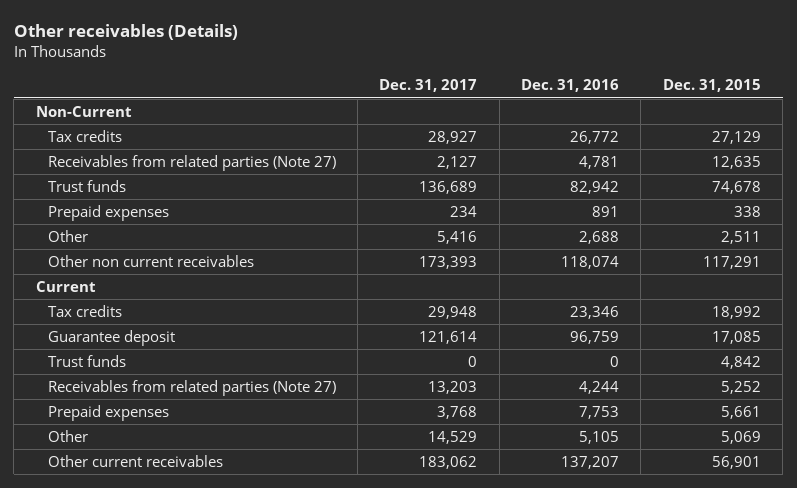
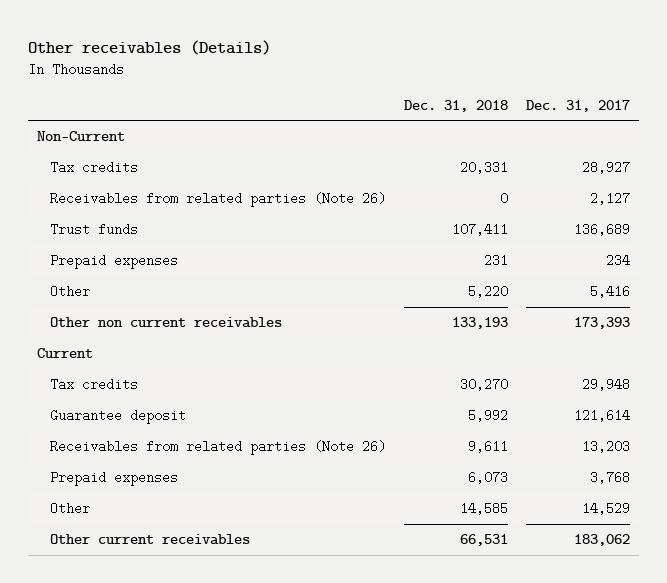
[521,79,620,93] Dec. 31, 2016 -> none
[662,79,761,93] Dec. 31, 2015 -> none
none -> [403,99,508,112] Dec. 31, 2018
[47,154,336,171] Receivables from related parties (Note 27) -> [49,192,386,208] Receivables from related parties (Note 26)
[47,354,126,367] Trust funds -> none
[47,379,336,396] Receivables from related parties (Note 27) -> [49,440,386,456] Receivables from related parties (Note 26)

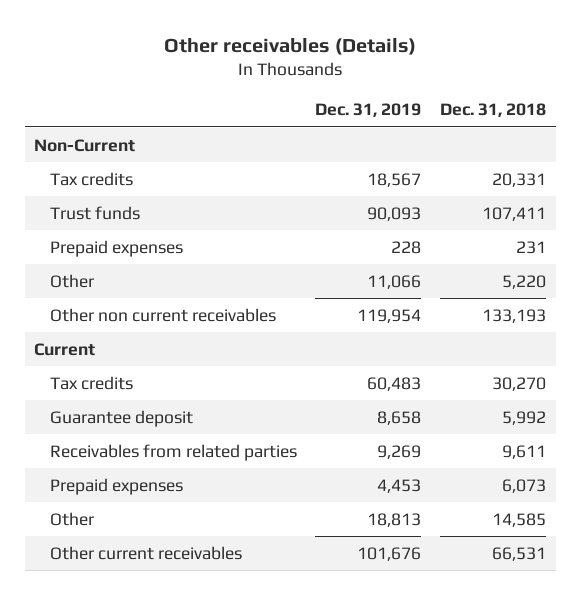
[525,99,630,112] Dec. 31, 2017 -> none
none -> [315,103,422,118] Dec. 31, 2019
[49,192,386,208] Receivables from related parties (Note 26) -> none
[49,440,386,456] Receivables from related parties (Note 26) -> [49,443,297,461] Receivables from related parties

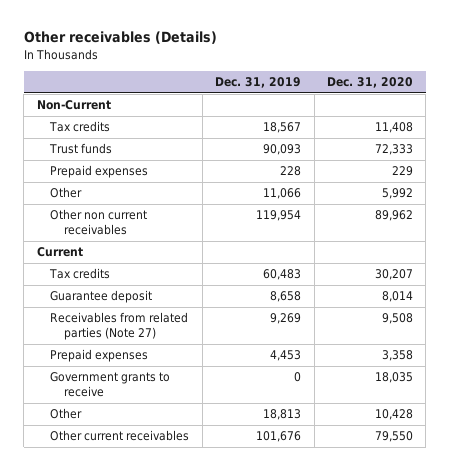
[440,103,547,118] Dec. 31, 2018 -> none
none -> [327,77,414,89] Dec. 31, 2020
[49,443,297,461] Receivables from related parties -> [50,312,189,341] Receivables from related parties (Note 27)
none -> [50,372,171,398] Government grants to receive

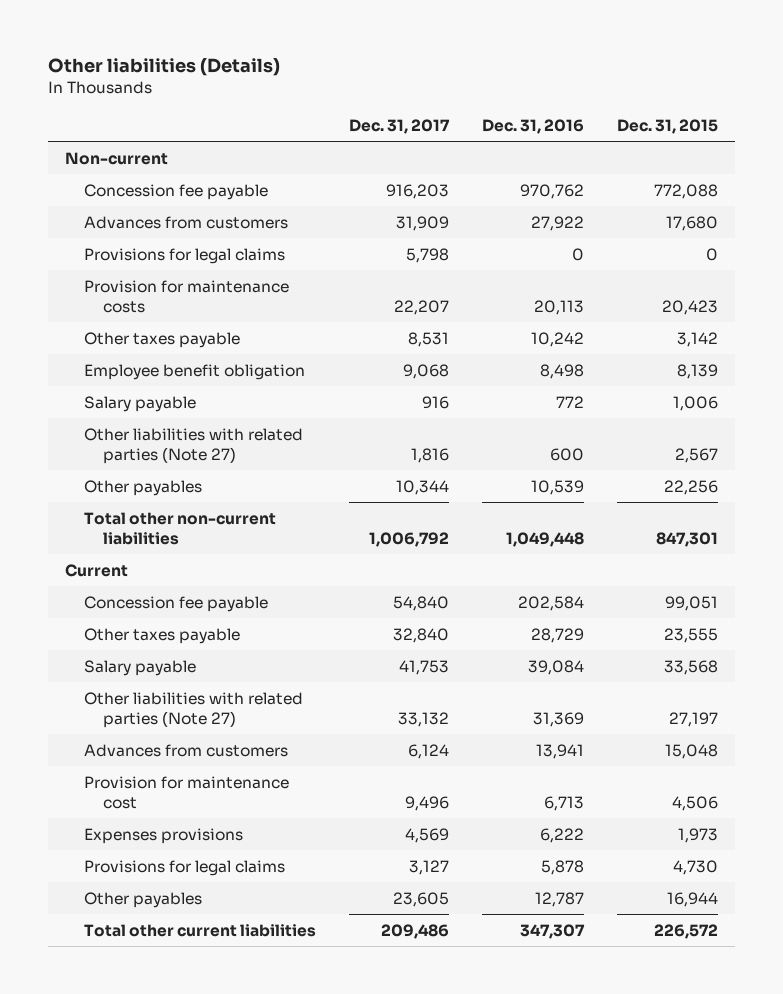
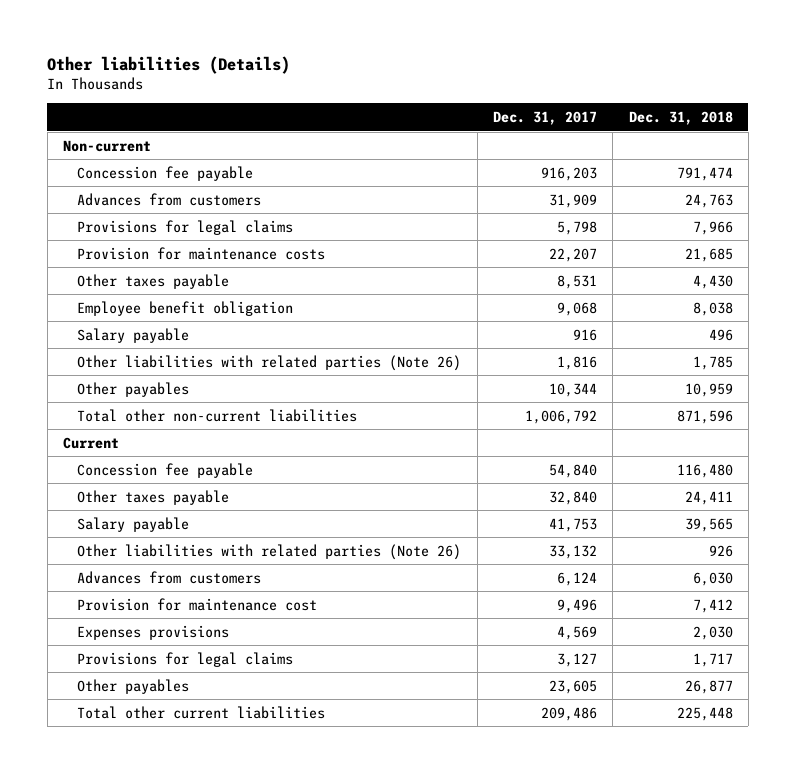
[481,118,584,134] Dec. 31, 2016 -> none
[617,118,719,134] Dec. 31, 2015 -> none
none -> [628,111,733,126] Dec. 31, 2018
[83,427,303,464] Other liabilities with related parties (Note 27) -> [77,354,462,371] Other liabilities with related parties (Note 26)
[83,691,303,728] Other liabilities with related parties (Note 27) -> [77,543,462,560] Other liabilities with related parties (Note 26)

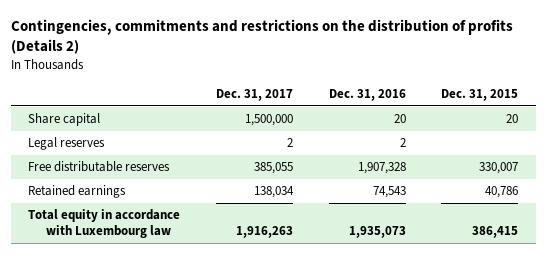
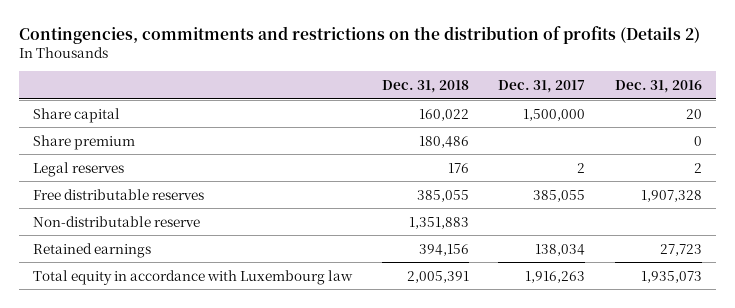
[441,89,519,102] Dec. 31, 2015 -> none
none -> [381,79,469,93] Dec. 31, 2018
none -> [33,134,136,150] Share premium
none -> [33,215,201,227] Non-distributable reserve
[372,186,406,199] 74,543 -> [659,243,702,256] 27,723

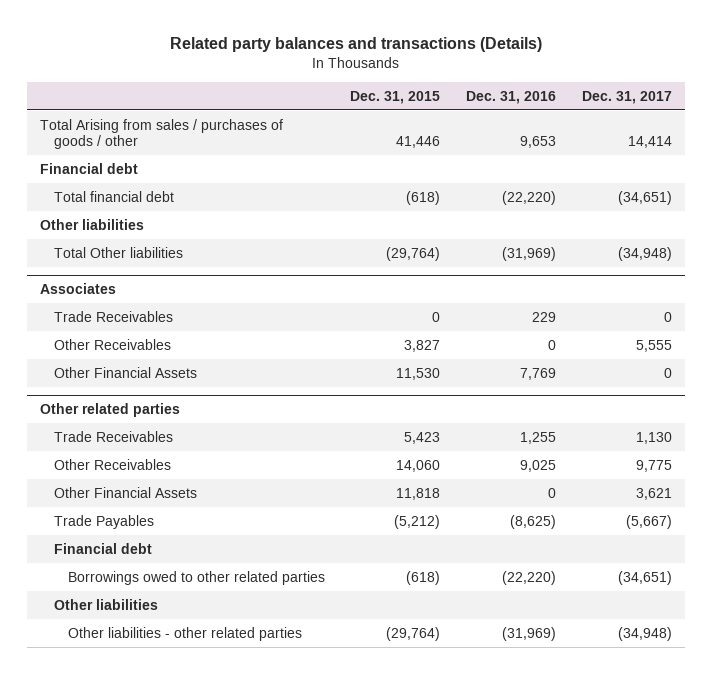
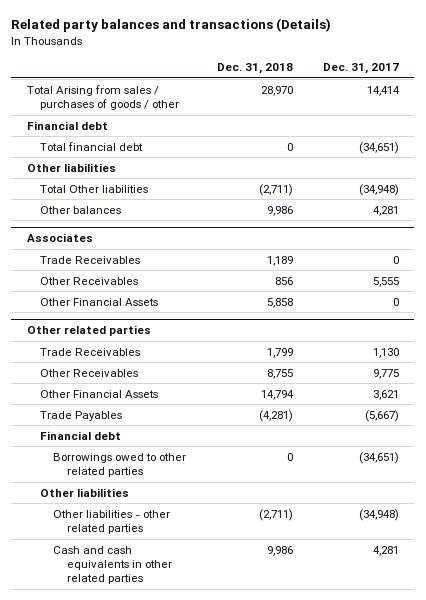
[350,90,441,104] Dec. 31, 2015 -> none
[466,90,557,104] Dec. 31, 2016 -> none
none -> [216,63,293,75] Dec. 31, 2018
none -> [39,205,121,214] Other balances
none -> [53,545,172,585] Cash and cash equivalents in other related parties

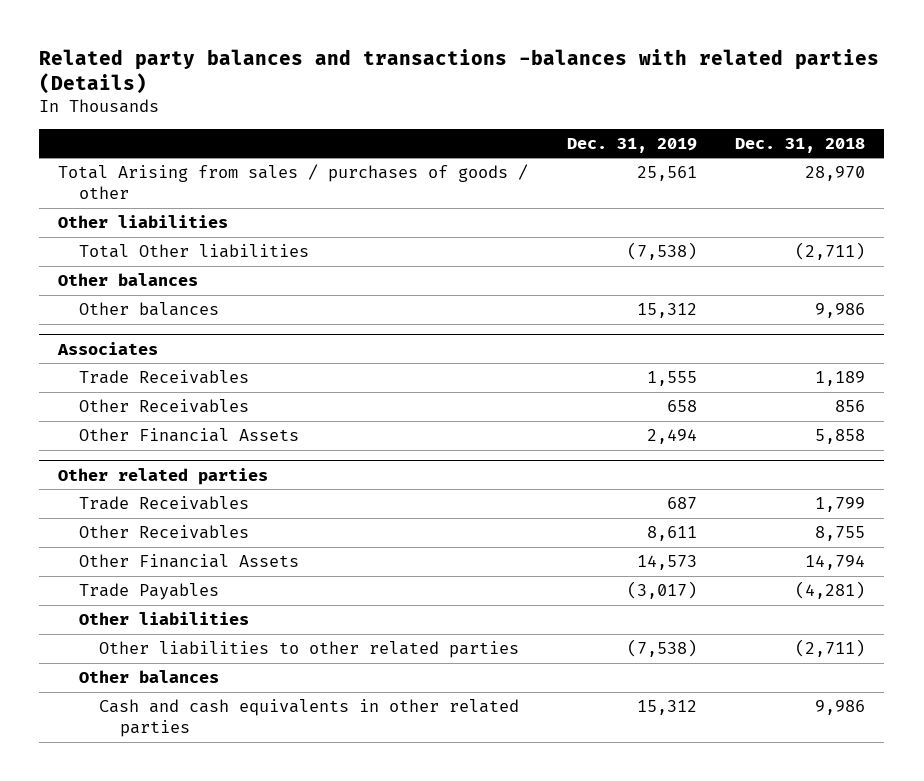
[11,18,332,33] Related party balances and transactions (Details) -> [39,48,880,95] Related party balances and transactions -balances with related parties (Details)
[323,63,400,75] Dec. 31, 2017 -> none
none -> [566,137,697,153] Dec. 31, 2019
[26,120,108,130] Financial debt -> none
[39,141,143,151] Total financial debt -> none
none -> [58,273,199,287] Other balances
[39,430,121,440] Financial debt -> none
[53,452,187,478] Borrowings owed to other related parties -> none
[53,509,171,535] Other liabilities - other related parties -> [99,641,520,659] Other liabilities to other related parties
none -> [78,670,219,684] Other balances

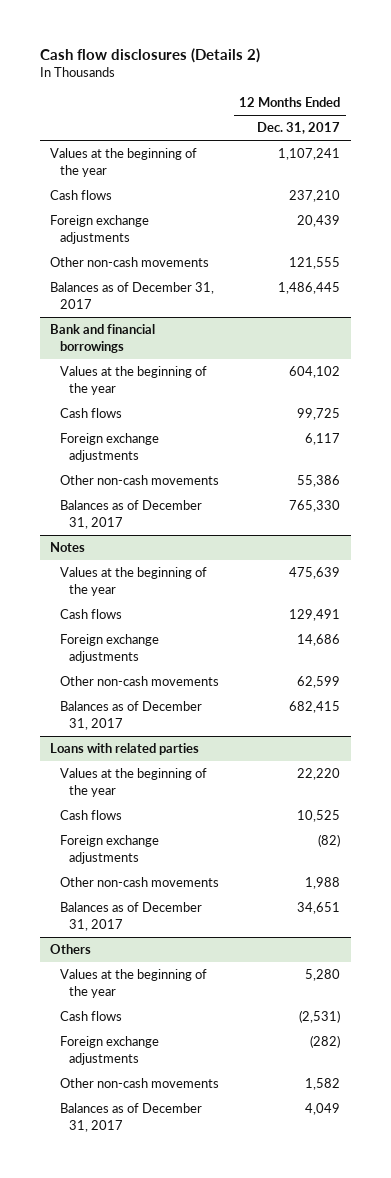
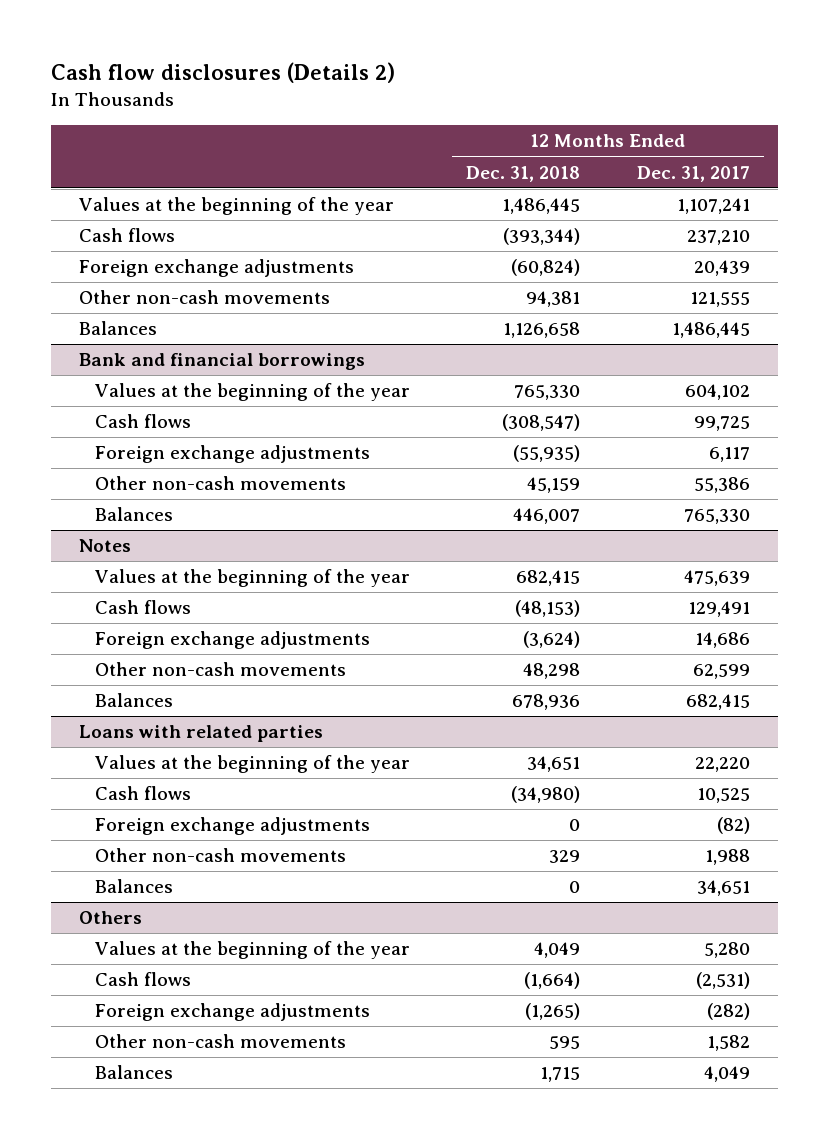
none -> [466,165,581,182] Dec. 31, 2018
[50,282,215,309] Balances as of December 31, 2017 -> [79,321,158,336] Balances
[59,500,202,529] Balances as of December 31, 2017 -> [94,507,173,522] Balances
[59,701,202,730] Balances as of December 31, 2017 -> [94,693,173,708] Balances
[59,902,202,931] Balances as of December 31, 2017 -> [94,879,173,894] Balances
[59,1103,202,1132] Balances as of December 31, 2017 -> [94,1065,173,1080] Balances

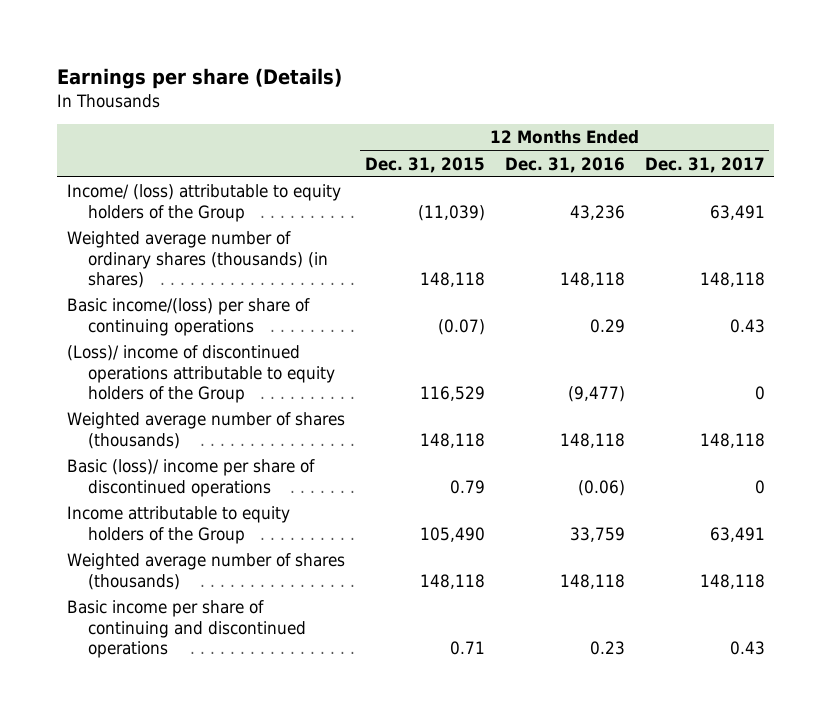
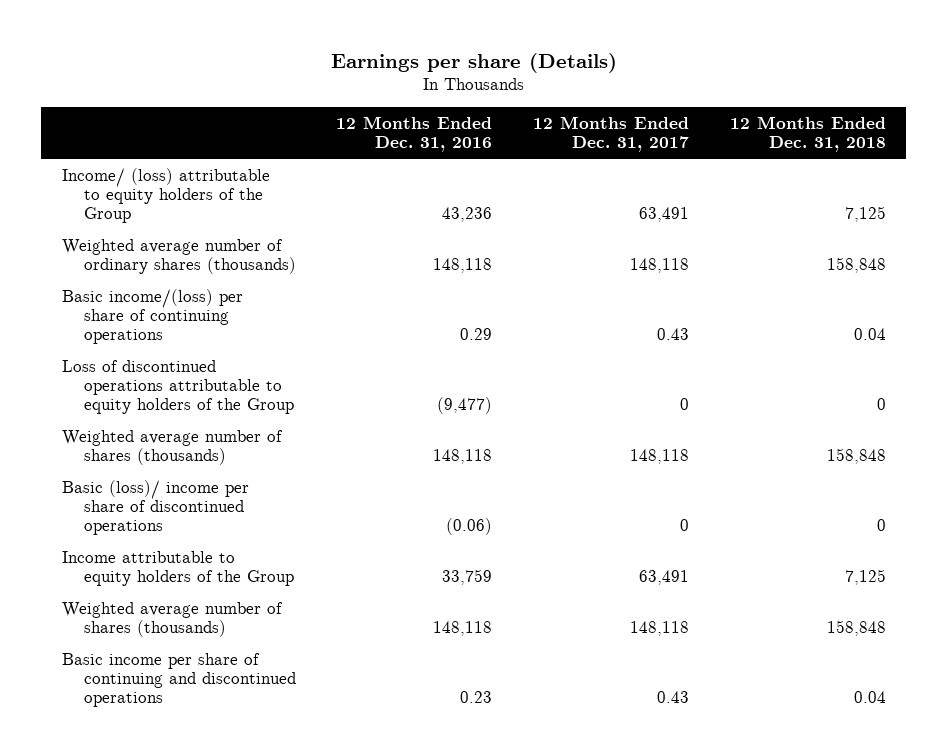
[365,156,486,173] Dec. 31, 2015 -> none
none -> [729,115,886,153] 12 Months Ended Dec. 31, 2018
[67,231,329,289] Weighted average number of ordinary shares (thousands) (in shares) -> [61,238,296,275] Weighted average number of ordinary shares (thousands)
[67,345,336,404] (Loss)/ income of discontinued operations attributable to equity holders of the Group -> [61,359,294,415] Loss of discontinued operations attributable to equity holders of the Group

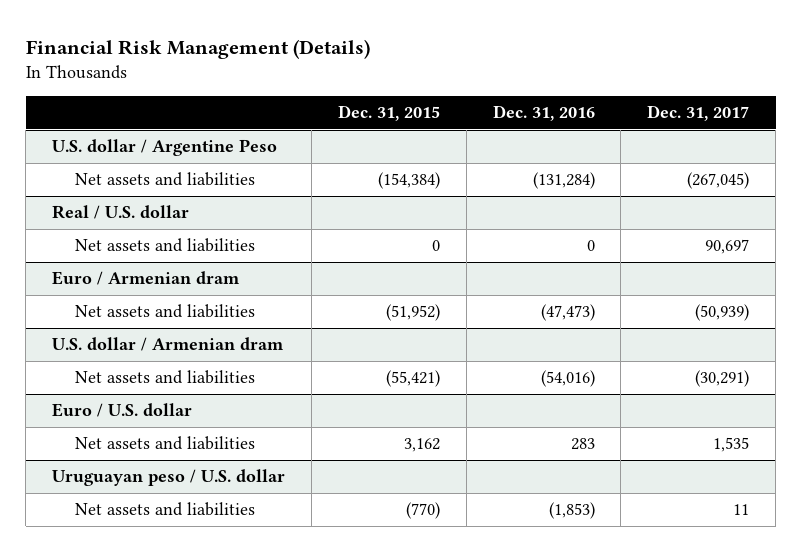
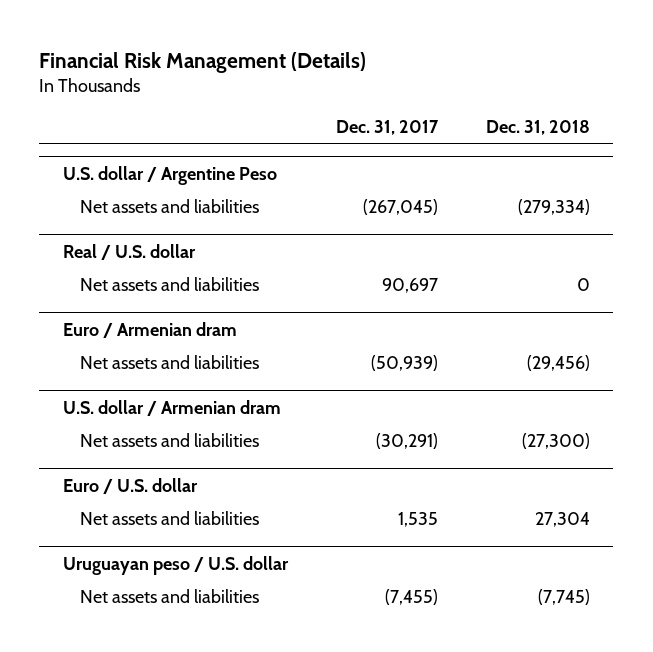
[337,105,440,122] Dec. 31, 2015 -> none
[492,105,595,122] Dec. 31, 2016 -> none
none -> [485,120,590,136] Dec. 31, 2018
[733,504,750,516] 11 -> [384,589,438,606] (7,455)

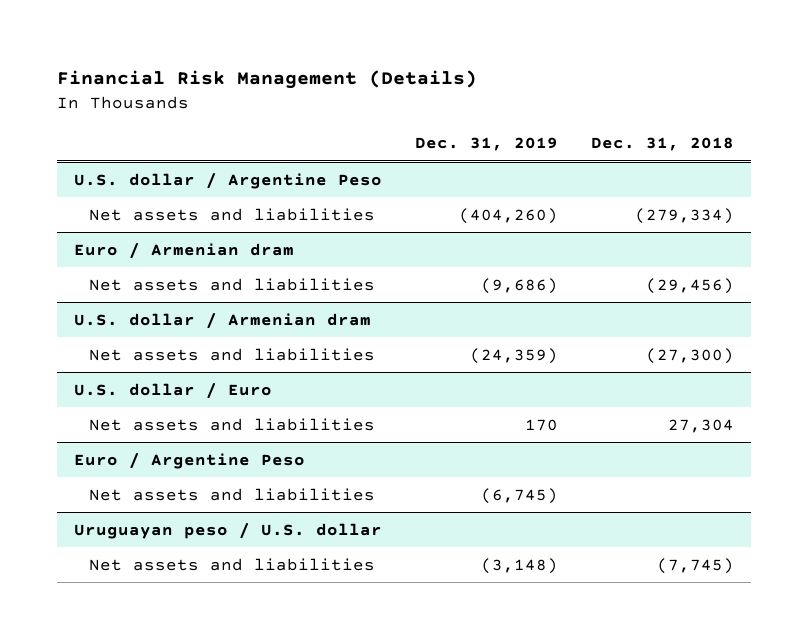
[335,120,439,136] Dec. 31, 2017 -> none
none -> [415,137,559,152] Dec. 31, 2019
[63,243,197,260] Real / U.S. dollar -> none
[80,277,260,292] Net assets and liabilities -> none
[63,477,199,494] Euro / U.S. dollar -> [73,382,272,399] U.S. dollar / Euro
none -> [73,452,305,469] Euro / Argentine Peso
none -> [88,487,375,501] Net assets and liabilities

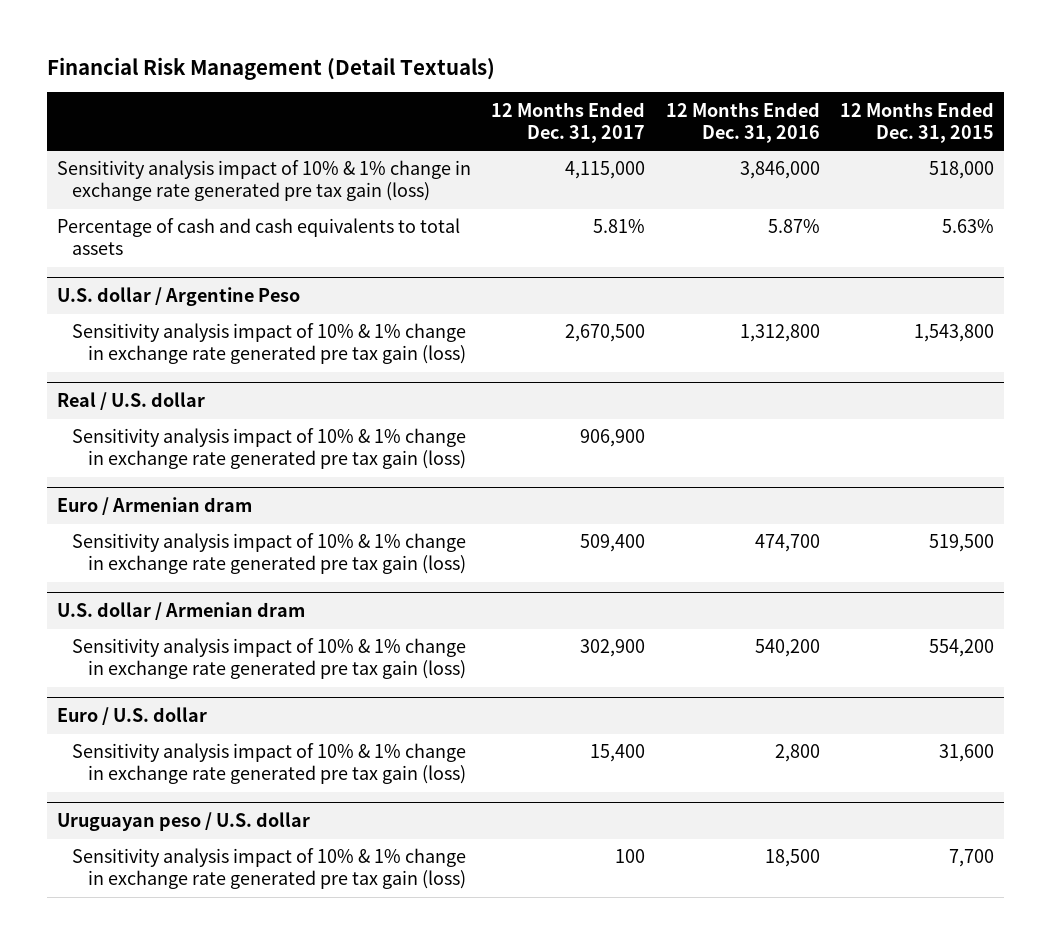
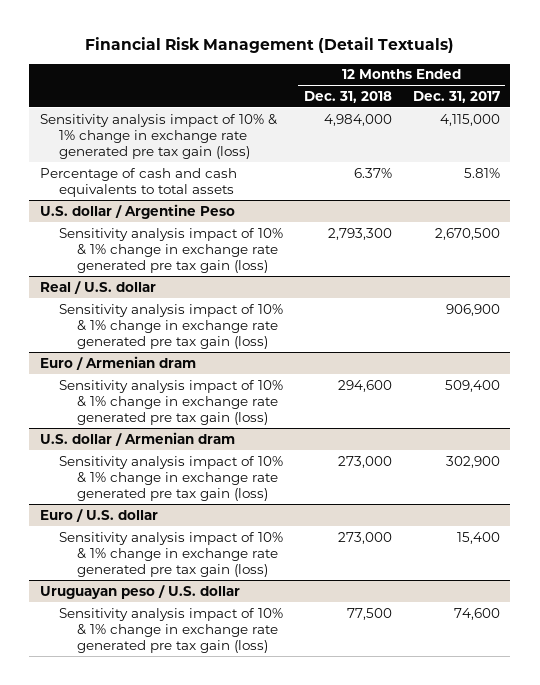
[665,101,820,143] 12 Months Ended Dec. 31, 2016 -> none
[840,101,995,143] 12 Months Ended Dec. 31, 2015 -> none
none -> [303,90,392,103] Dec. 31, 2018
[615,849,646,864] 100 -> [453,607,500,620] 74,600

